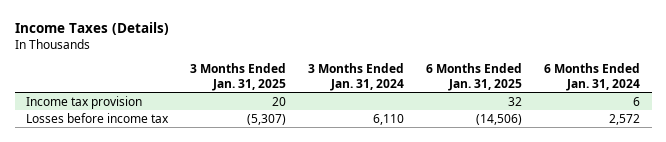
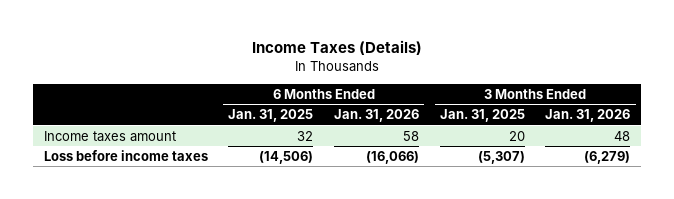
[308,63,405,91] 3 Months Ended Jan. 31, 2024 -> none
[544,63,641,91] 6 Months Ended Jan. 31, 2024 -> none
none -> [334,109,420,123] Jan. 31, 2026
none -> [545,109,631,123] Jan. 31, 2026
[25,95,142,109] Income tax provision -> [43,130,176,142] Income taxes amount
[25,112,169,123] Losses before income tax -> [43,149,208,161] Loss before income taxes

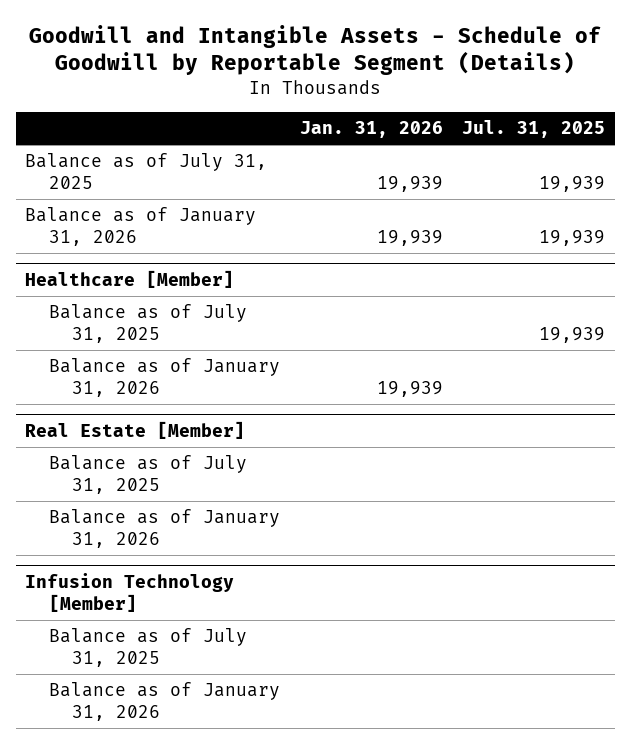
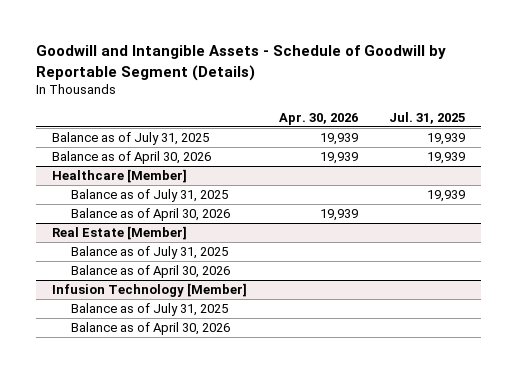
[299,121,443,139] Jan. 31, 2026 -> none
none -> [278,112,358,125] Apr. 30, 2026
[25,207,257,247] Balance as of January 31, 2026 -> [51,151,211,165] Balance as of April 30, 2026
[48,358,280,398] Balance as of January 31, 2026 -> [70,208,230,222] Balance as of April 30, 2026
[48,509,280,549] Balance as of January 31, 2026 -> [70,265,230,279] Balance as of April 30, 2026
[48,682,280,722] Balance as of January 31, 2026 -> [70,322,230,336] Balance as of April 30, 2026

